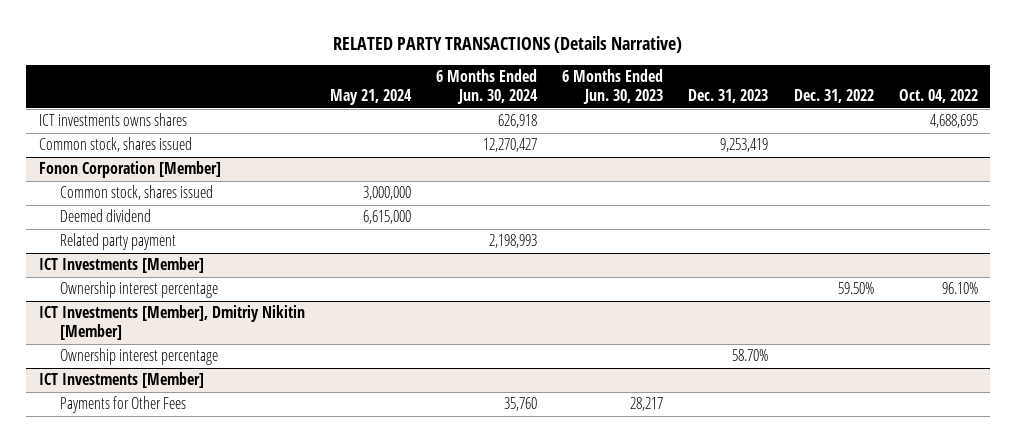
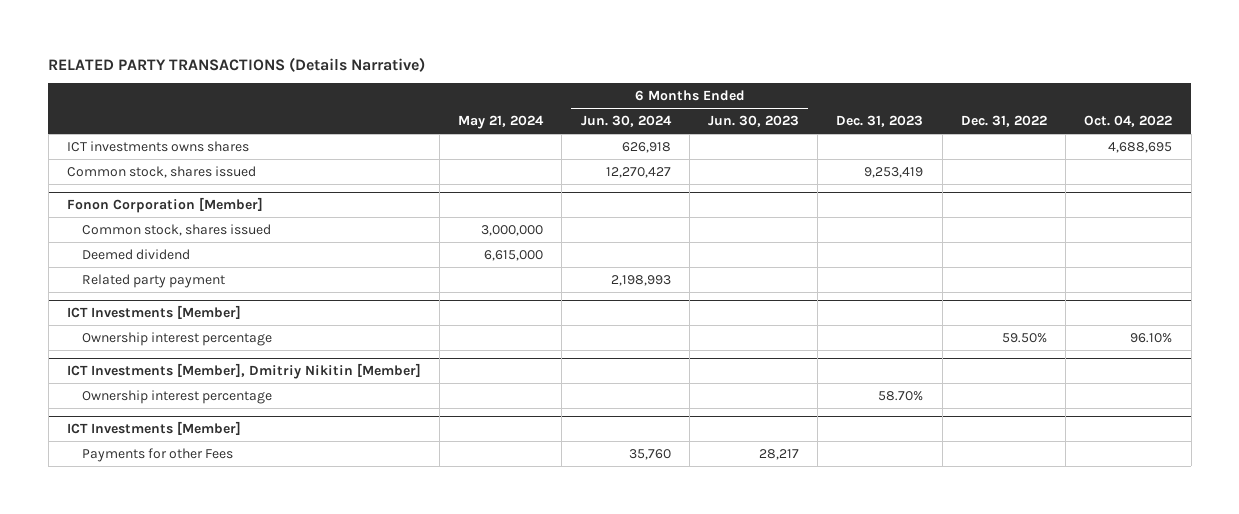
[59,396,186,414] Payments for Other Fees -> [82,447,234,462] Payments for other Fees

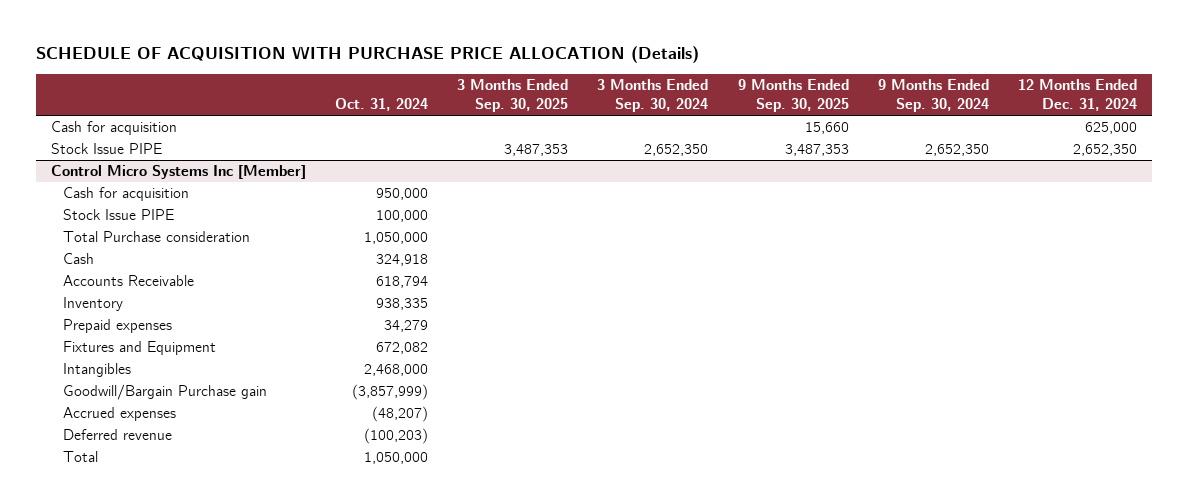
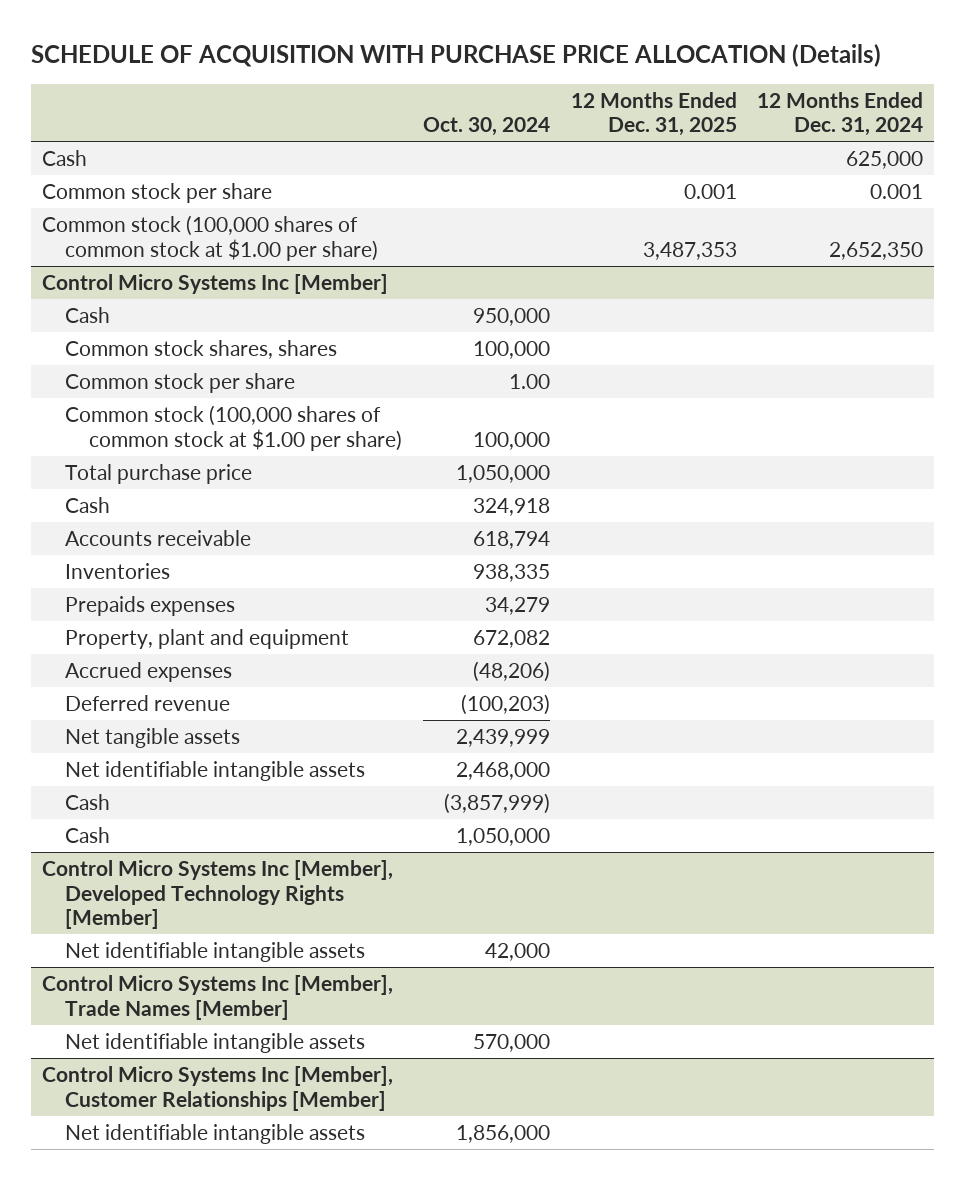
[335,97,429,111] Oct. 31, 2024 -> none
[457,79,569,112] 3 Months Ended Sep. 30, 2025 -> none
[597,79,709,112] 3 Months Ended Sep. 30, 2024 -> none
[737,79,849,112] 9 Months Ended Sep. 30, 2025 -> none
[877,79,989,112] 9 Months Ended Sep. 30, 2024 -> none
none -> [422,117,550,137] Oct. 30, 2024
none -> [570,91,737,137] 12 Months Ended Dec. 31, 2025
[50,121,177,136] Cash for acquisition -> [41,149,87,166] Cash
none -> [41,182,272,203] Common stock per share
[50,143,162,155] Stock Issue PIPE -> [41,214,379,261] Common stock (100,000 shares of common stock at $1.00 per share)
[63,187,190,202] Cash for acquisition -> none
[63,209,175,221] Stock Issue PIPE -> none
[63,231,251,243] Total Purchase consideration -> none
[63,363,132,378] Intangibles -> none
[63,384,268,401] Goodwill/Bargain Purchase gain -> none
none -> [65,339,338,359] Common stock shares, shares
none -> [65,372,296,393] Common stock per share
none -> [65,404,403,451] Common stock (100,000 shares of common stock at $1.00 per share)
none -> [65,463,253,484] Total purchase price
none -> [65,496,111,513] Cash
[63,275,195,287] Accounts Receivable -> [65,529,252,546] Accounts receivable
[63,297,124,312] Inventory -> [65,562,171,579] Inventories
[63,319,173,334] Prepaid expenses -> [65,595,236,616] Prepaids expenses
[63,341,217,356] Fixtures and Equipment -> [65,628,350,649] Property, plant and equipment
[63,451,99,463] Total -> none
none -> [65,727,241,748] Net tangible assets
none -> [65,760,366,781] Net identifiable intangible assets
none -> [65,793,111,810] Cash
none -> [65,826,111,843] Cash
none -> [41,859,393,930] Control Micro Systems Inc [Member], Developed Technology Rights [Member]
none -> [65,941,366,962] Net identifiable intangible assets
none -> [41,974,393,1020] Control Micro Systems Inc [Member], Trade Names [Member]
none -> [65,1032,366,1053] Net identifiable intangible assets
none -> [41,1065,393,1111] Control Micro Systems Inc [Member], Customer Relationships [Member]
none -> [65,1123,366,1144] Net identifiable intangible assets

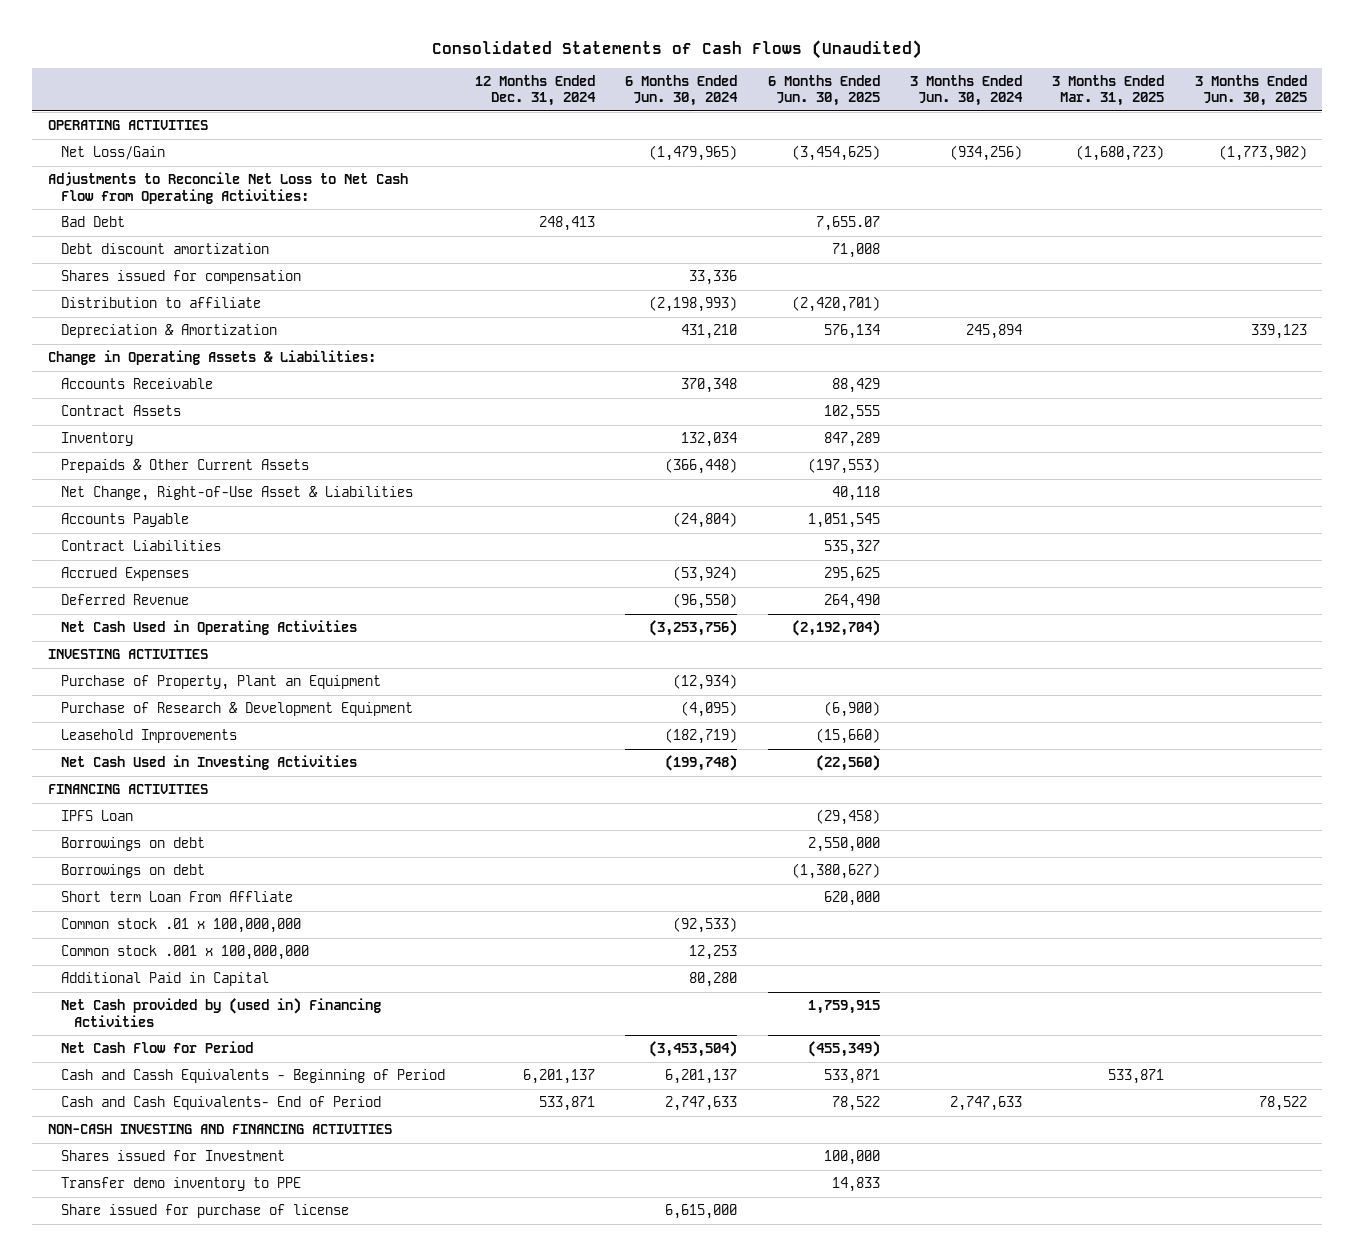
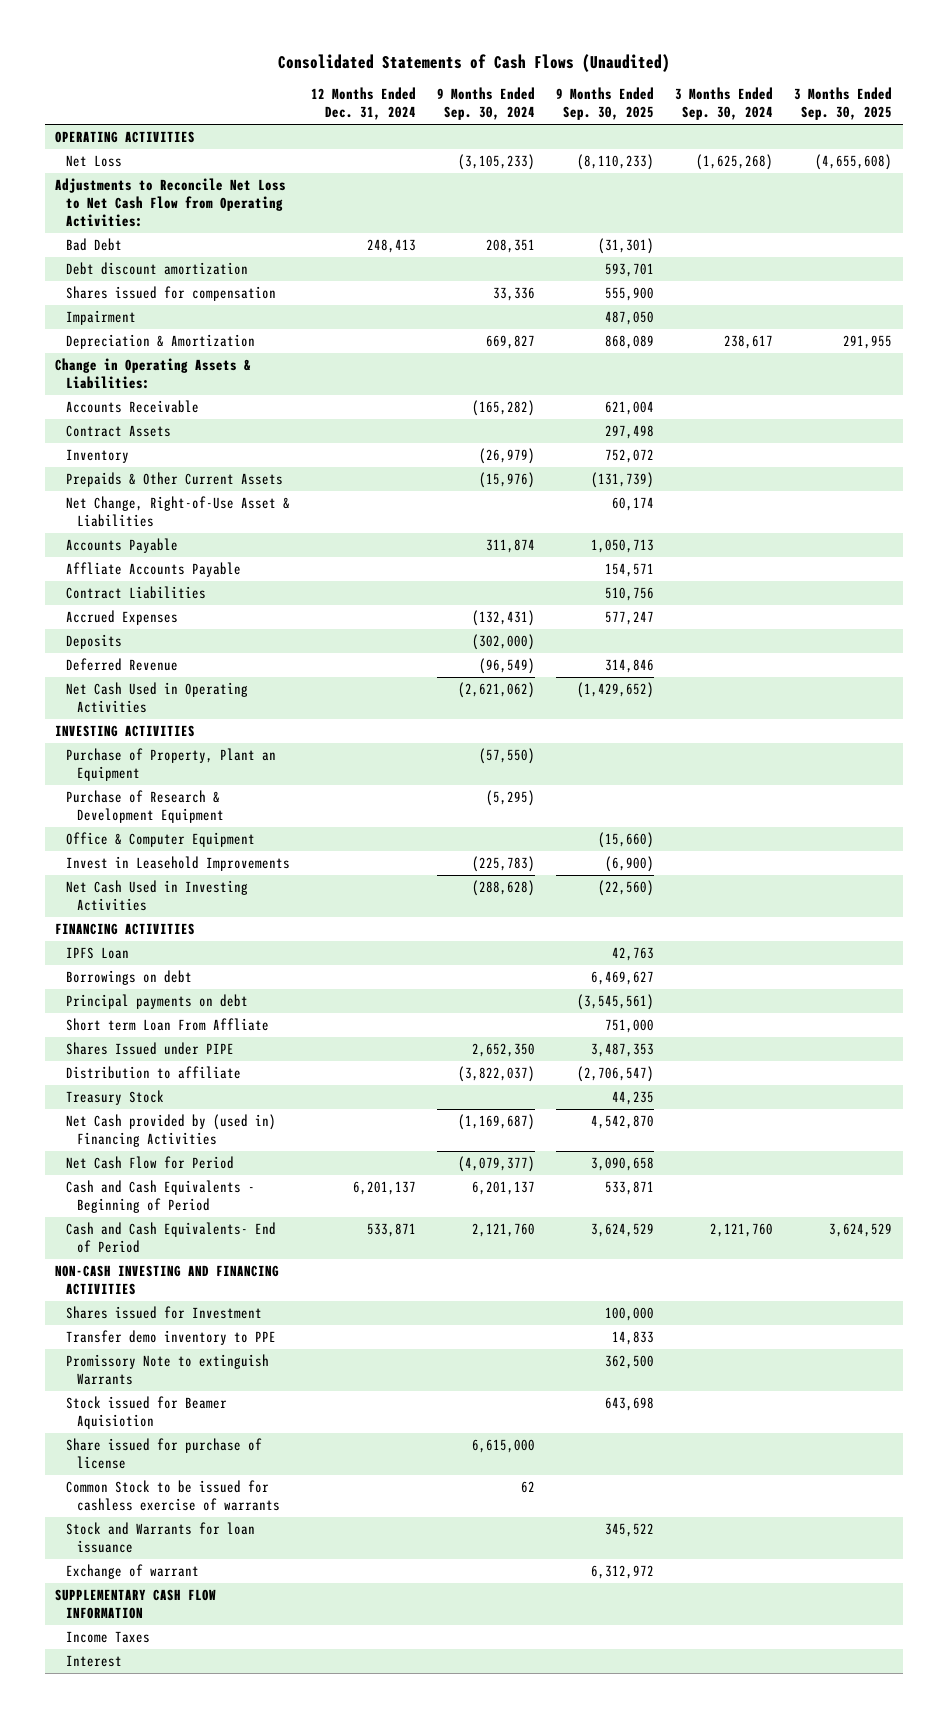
[625,74,739,107] 6 Months Ended Jun. 30, 2024 -> none
[767,74,880,107] 6 Months Ended Jun. 30, 2025 -> none
[909,74,1023,107] 3 Months Ended Jun. 30, 2024 -> none
[1052,74,1165,107] 3 Months Ended Mar. 31, 2025 -> none
[1194,74,1307,107] 3 Months Ended Jun. 30, 2025 -> none
none -> [437,87,536,121] 9 Months Ended Sep. 30, 2024
none -> [556,87,655,121] 9 Months Ended Sep. 30, 2025
none -> [675,87,774,121] 3 Months Ended Sep. 30, 2024
none -> [794,87,893,121] 3 Months Ended Sep. 30, 2025
[60,146,165,161] Net Loss/Gain -> [65,155,122,168] Net Loss
none -> [65,310,136,326] Impairment
none -> [65,562,241,578] Affliate Accounts Payable
none -> [65,634,122,650] Deposits
none -> [65,832,255,848] Office & Computer Equipment
[60,729,237,744] Leasehold Improvements -> [65,856,290,872] Invest in Leasehold Improvements
[60,864,205,879] Borrowings on debt -> none
none -> [65,994,248,1010] Principal payments on debt
[60,918,301,934] Common stock .01 x 100,000,000 -> none
[60,972,269,987] Additional Paid in Capital -> none
[60,945,309,961] Common stock .001 x 100,000,000 -> [65,1042,234,1056] Shares Issued under PIPE
[60,297,261,309] Distribution to affiliate -> [65,1066,241,1080] Distribution to affiliate
none -> [65,1090,164,1106] Treasury Stock
[60,1069,445,1084] Cash and Cassh Equivalents - Beginning of Period -> [65,1180,255,1214] Cash and Cash Equivalents - Beginning of Period
none -> [65,1354,269,1386] Promissory Note to extinguish Warrants
none -> [65,1396,227,1430] Stock issued for Beamer Aquisiotion
none -> [65,1480,280,1512] Common Stock to be issued for cashless exercise of warrants
none -> [65,1522,255,1554] Stock and Warrants for loan issuance
none -> [65,1564,199,1580] Exchange of warrant
none -> [55,1589,217,1620] SUPPLEMENTARY CASH FLOW INFORMATION
none -> [65,1631,150,1644] Income Taxes
none -> [65,1655,122,1668] Interest

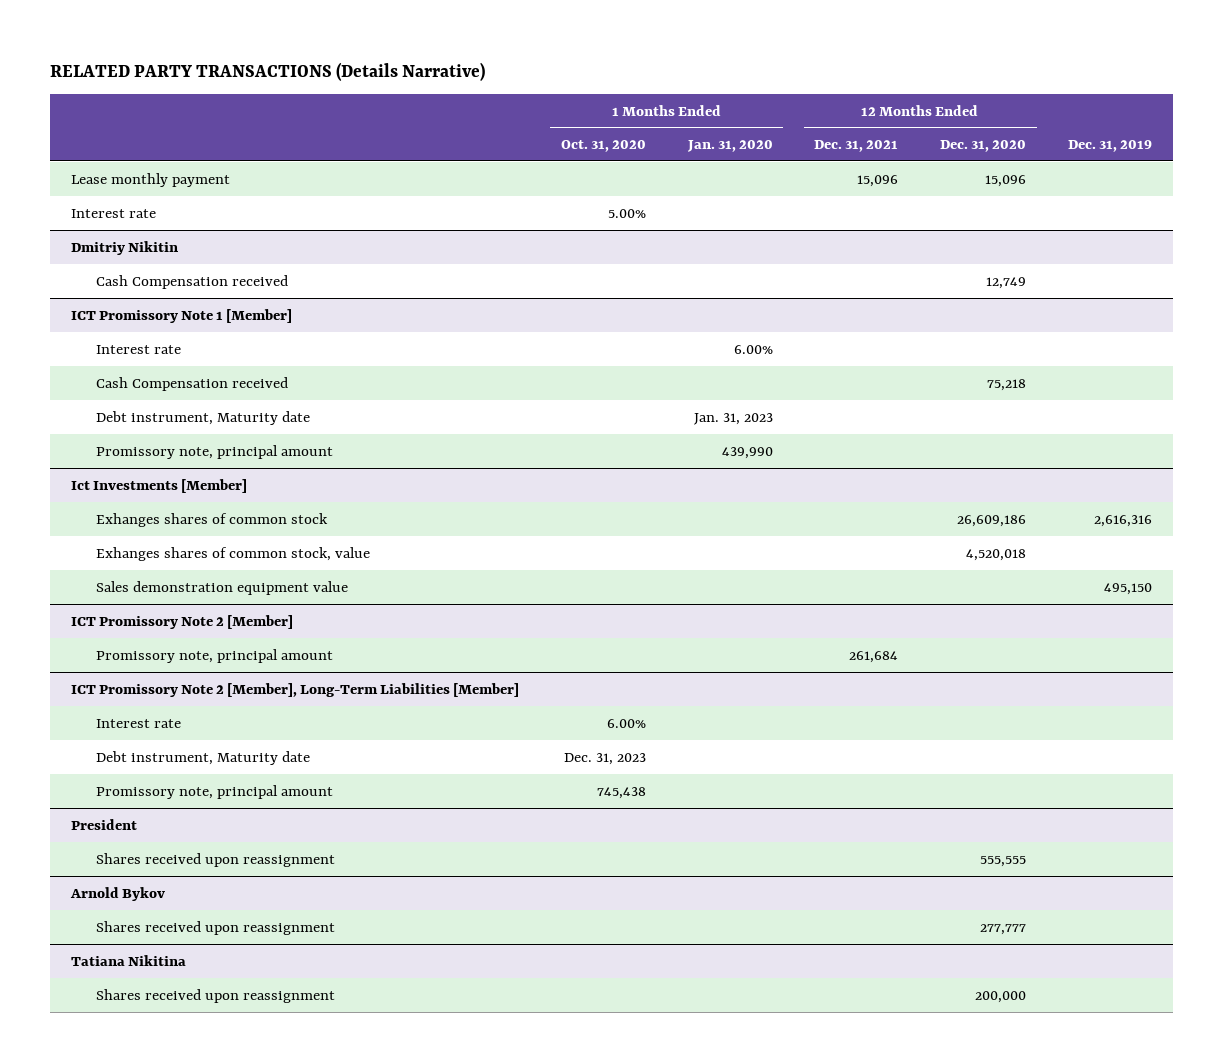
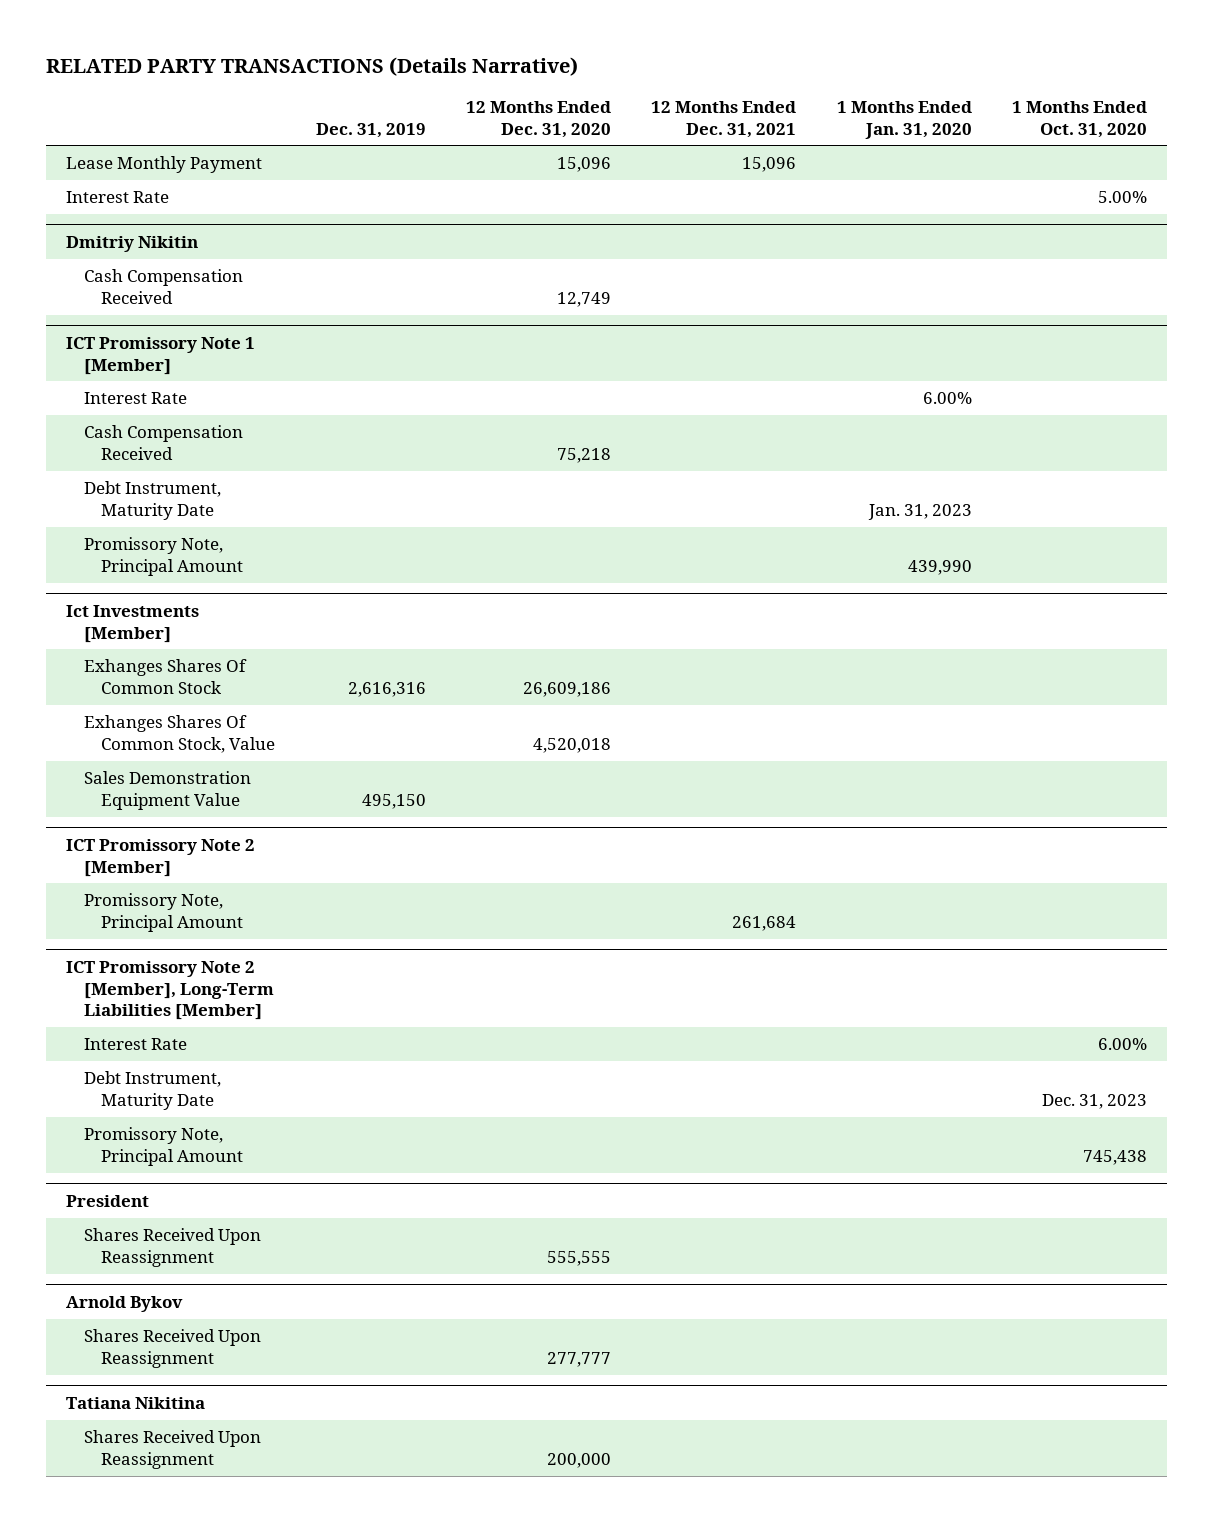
[70,172,230,187] Lease monthly payment -> [66,156,263,174] Lease Monthly Payment
[70,208,156,218] Interest rate -> [66,191,170,204] Interest Rate
[96,274,289,289] Cash Compensation received -> [83,269,243,304] Cash Compensation Received
[96,344,182,354] Interest rate -> [83,392,187,405] Interest Rate
[96,376,289,391] Cash Compensation received -> [83,425,243,460] Cash Compensation Received
[96,410,311,425] Debt instrument, Maturity date -> [83,481,221,520] Debt Instrument, Maturity Date
[96,444,334,459] Promissory note, principal amount -> [83,537,244,576] Promissory Note, Principal Amount
[96,512,329,527] Exhanges shares of common stock -> [83,659,247,694] Exhanges Shares Of Common Stock
[96,546,371,561] Exhanges shares of common stock, value -> [83,715,276,753] Exhanges Shares Of Common Stock, Value
[96,580,349,595] Sales demonstration equipment value -> [83,771,251,810] Sales Demonstration Equipment Value
[96,648,334,663] Promissory note, principal amount -> [83,893,244,932] Promissory Note, Principal Amount
[96,718,182,728] Interest rate -> [83,1038,187,1051] Interest Rate
[96,750,311,765] Debt instrument, Maturity date -> [83,1071,221,1110] Debt Instrument, Maturity Date
[96,784,334,799] Promissory note, principal amount -> [83,1127,244,1166] Promissory Note, Principal Amount
[96,852,336,867] Shares received upon reassignment -> [83,1228,261,1267] Shares Received Upon Reassignment
[96,920,336,935] Shares received upon reassignment -> [83,1329,261,1368] Shares Received Upon Reassignment
[96,988,336,1003] Shares received upon reassignment -> [83,1430,261,1469] Shares Received Upon Reassignment

